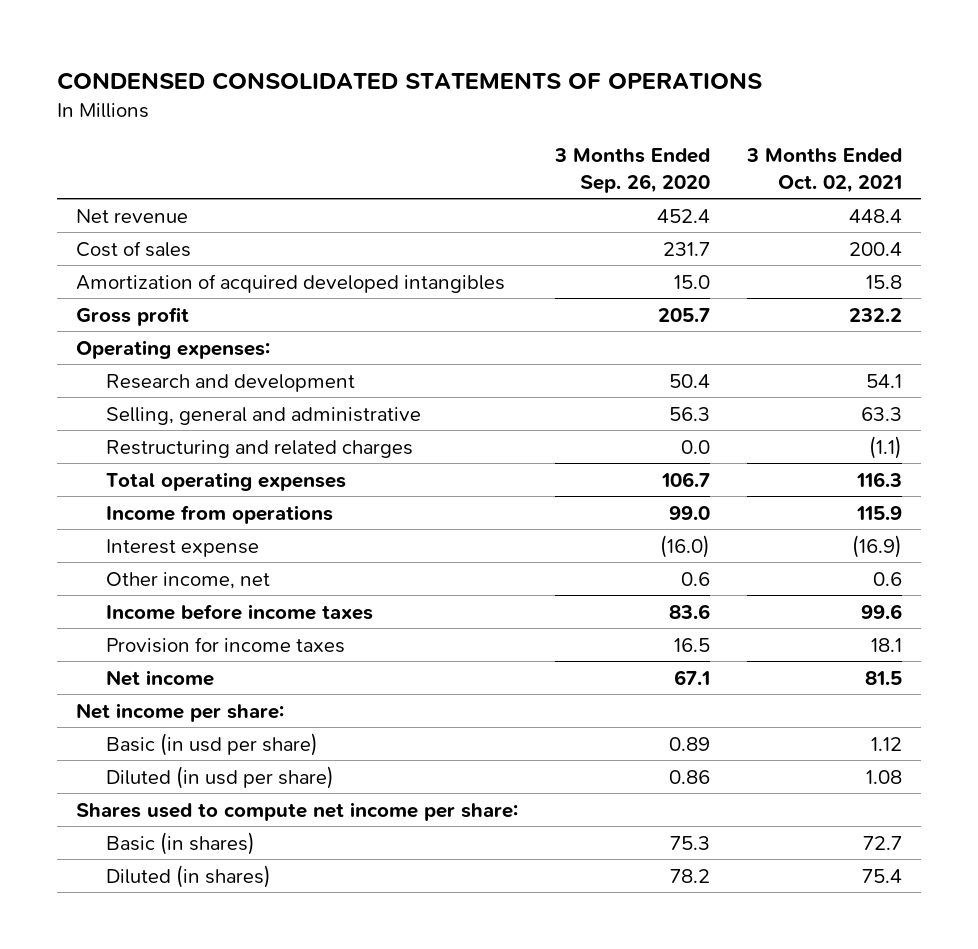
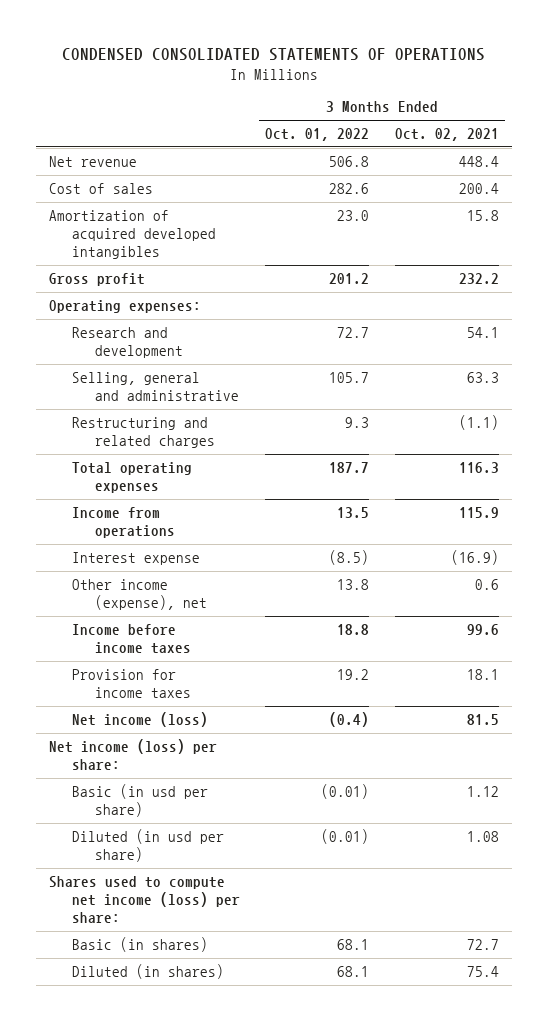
[554,147,711,193] 3 Months Ended Sep. 26, 2020 -> none
none -> [265,128,370,142] Oct. 01, 2022
[105,571,270,589] Other income, net -> [71,579,208,610] Other income (expense), net
[105,669,214,686] Net income -> [71,712,208,728] Net income (loss)
[75,702,284,722] Net income per share: -> [48,739,217,770] Net income (loss) per share:
[75,801,518,821] Shares used to compute net income per share: -> [48,876,240,923] Shares used to compute net income (loss) per share:

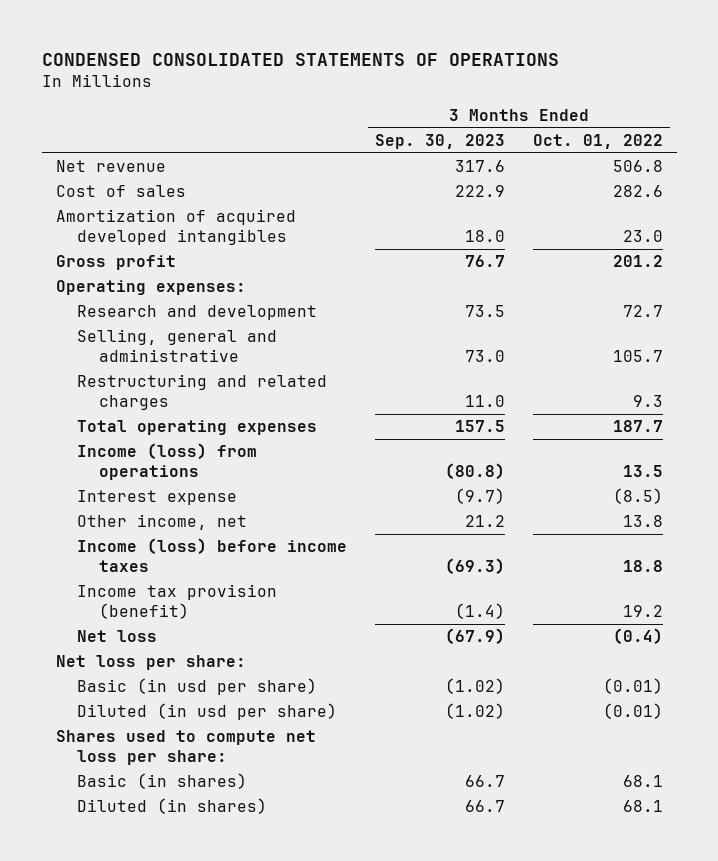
[394,128,499,142] Oct. 02, 2021 -> none
none -> [375,134,506,150] Sep. 30, 2023
[71,507,176,538] Income from operations -> [77,443,258,481] Income (loss) from operations
[71,579,208,610] Other income (expense), net -> [77,514,248,531] Other income, net
[71,624,192,654] Income before income taxes -> [77,538,348,573] Income (loss) before income taxes
[71,669,192,698] Provision for income taxes -> [77,584,278,620] Income tax provision (benefit)
[71,712,208,728] Net income (loss) -> [77,630,158,643] Net loss
[48,739,217,770] Net income (loss) per share: -> [55,655,246,671] Net loss per share:
[48,876,240,923] Shares used to compute net income (loss) per share: -> [55,730,316,766] Shares used to compute net loss per share:

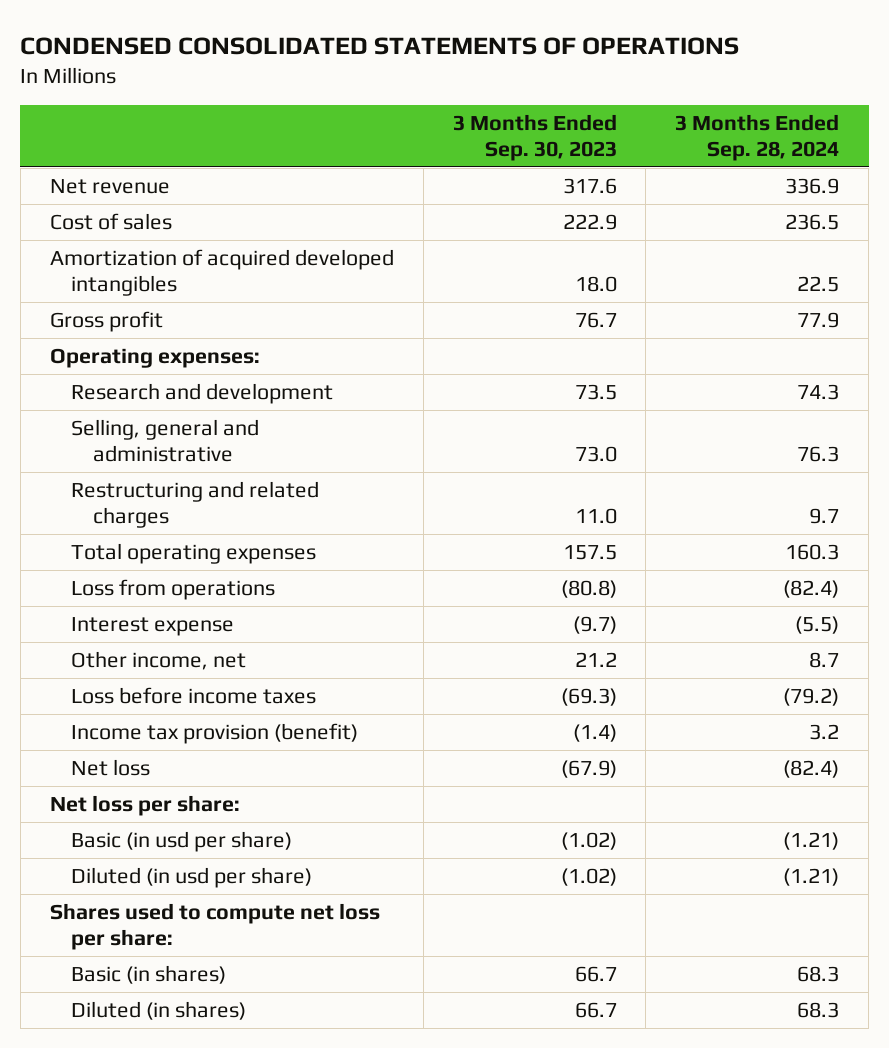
[532,134,663,150] Oct. 01, 2022 -> none
none -> [675,113,840,161] 3 Months Ended Sep. 28, 2024
[77,443,258,481] Income (loss) from operations -> [71,579,276,601] Loss from operations
[77,538,348,573] Income (loss) before income taxes -> [71,687,317,705] Loss before income taxes

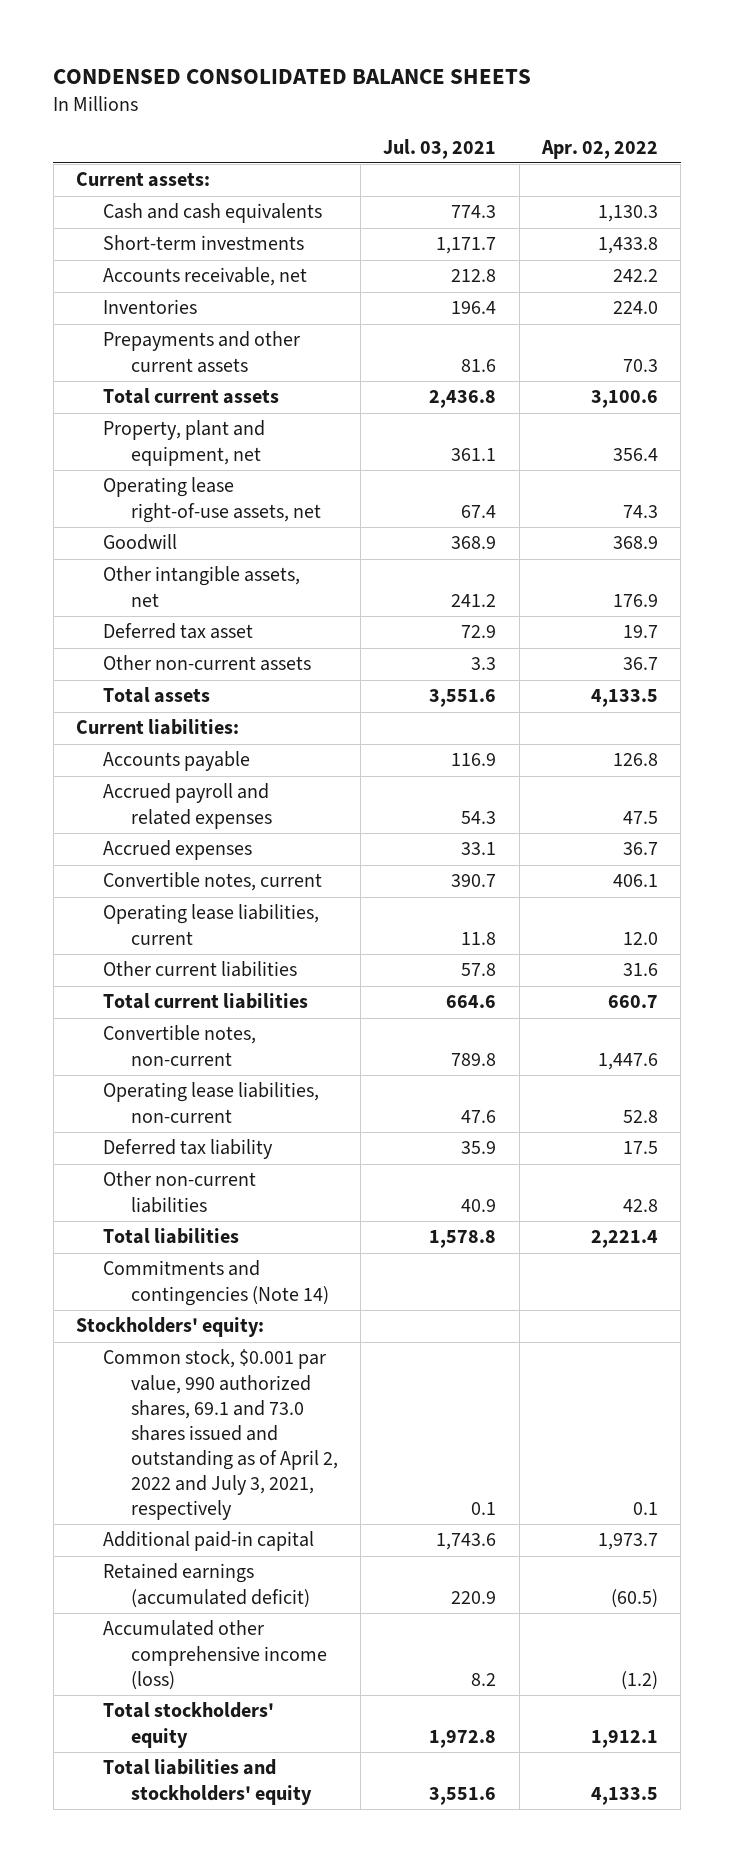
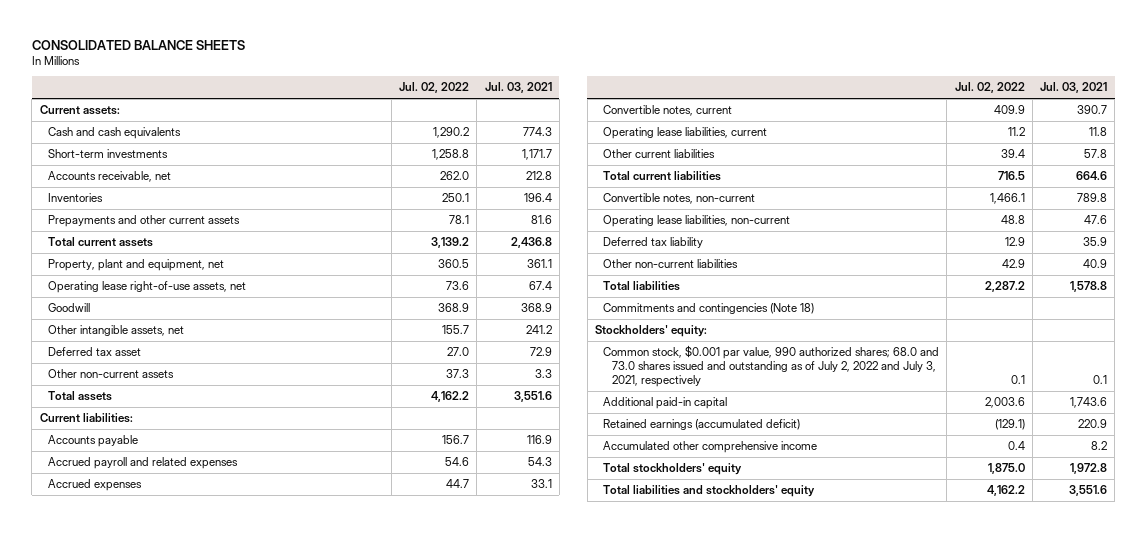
[53,69,532,85] CONDENSED CONSOLIDATED BALANCE SHEETS -> [31,39,245,50] CONSOLIDATED BALANCE SHEETS
[541,139,659,159] Apr. 02, 2022 -> none
none -> [399,82,470,94] Jul. 02, 2022
[103,1260,329,1306] Commitments and contingencies (Note 14) -> [603,303,815,315] Commitments and contingencies (Note 18)
[103,1349,338,1520] Common stock, $0.001 par value, 990 authorized shares, 69.1 and 73.0 shares issued and outstanding as of April 2, 2022 and July 3, 2021, respectively -> [603,345,940,388] Common stock, $0.001 par value, 990 authorized shares; 68.0 and 73.0 shares issued and outstanding as of July 2, 2022 and July 3, 2021, respectively
[103,1620,327,1690] Accumulated other comprehensive income (loss) -> [603,441,818,454] Accumulated other comprehensive income

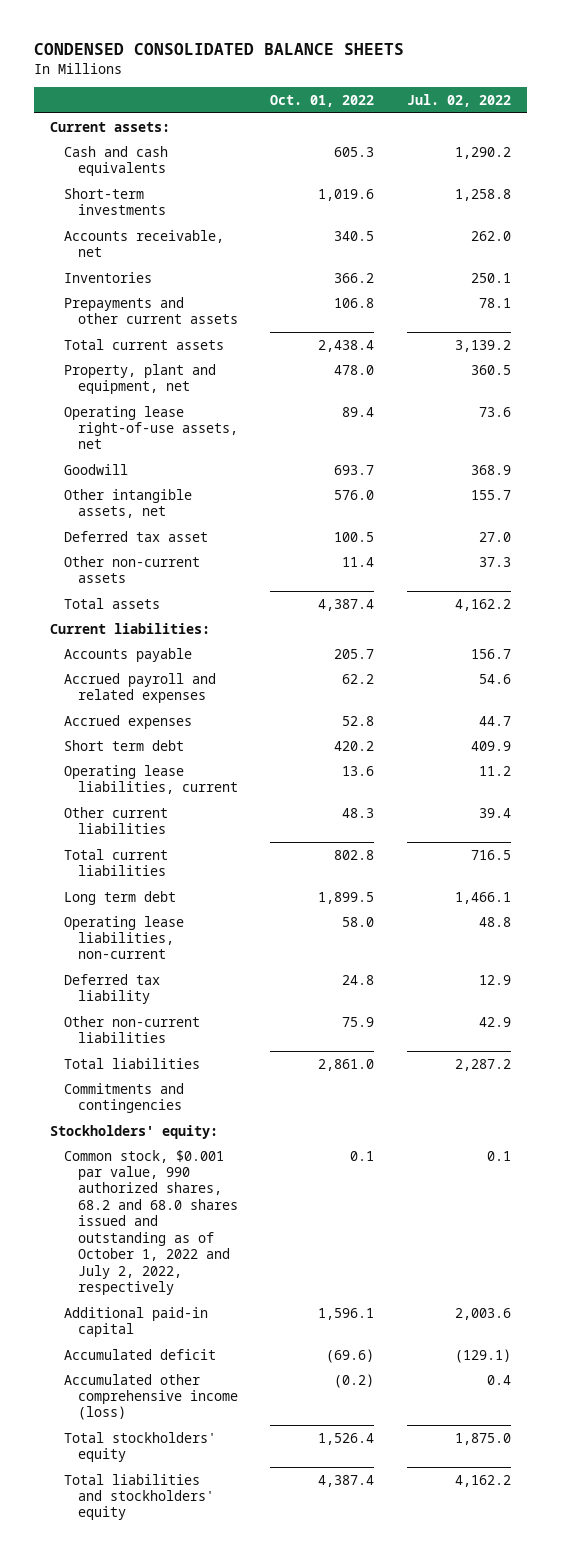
[31,39,245,50] CONSOLIDATED BALANCE SHEETS -> [33,43,404,56] CONDENSED CONSOLIDATED BALANCE SHEETS
[484,82,552,94] Jul. 03, 2021 -> none
none -> [270,94,375,107] Oct. 01, 2022
[603,105,733,117] Convertible notes, current -> [64,739,185,751] Short term debt
[603,193,756,205] Convertible notes, non-current -> [64,890,177,905] Long term debt
[603,303,815,315] Commitments and contingencies (Note 18) -> [64,1082,185,1114] Commitments and contingencies
[603,345,940,388] Common stock, $0.001 par value, 990 authorized shares; 68.0 and 73.0 shares issued and outstanding as of July 2, 2022 and July 3, 2021, respectively -> [64,1149,238,1296] Common stock, $0.001 par value, 990 authorized shares, 68.2 and 68.0 shares issued and outstanding as of October 1, 2022 and July 2, 2022, respectively
[603,419,801,431] Retained earnings (accumulated deficit) -> [64,1348,217,1360] Accumulated deficit
[603,441,818,454] Accumulated other comprehensive income -> [64,1373,238,1421] Accumulated other comprehensive income (loss)

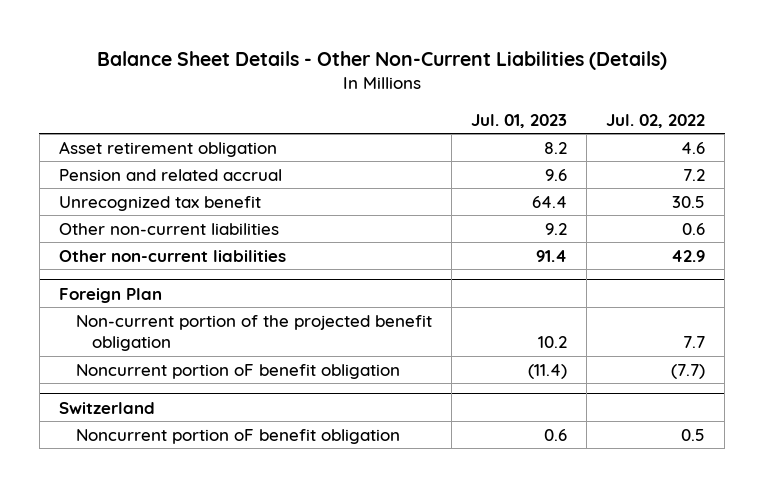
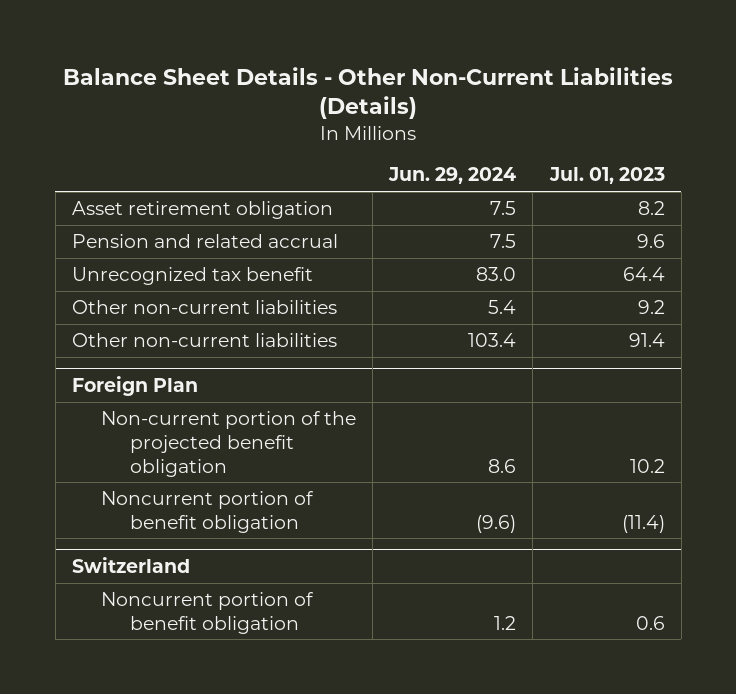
[606,113,706,128] Jul. 02, 2022 -> none
none -> [388,167,517,185] Jun. 29, 2024
[75,363,400,379] Noncurrent portion oF benefit obligation -> [100,490,314,533] Noncurrent portion of benefit obligation
[75,428,400,444] Noncurrent portion oF benefit obligation -> [100,591,314,634] Noncurrent portion of benefit obligation

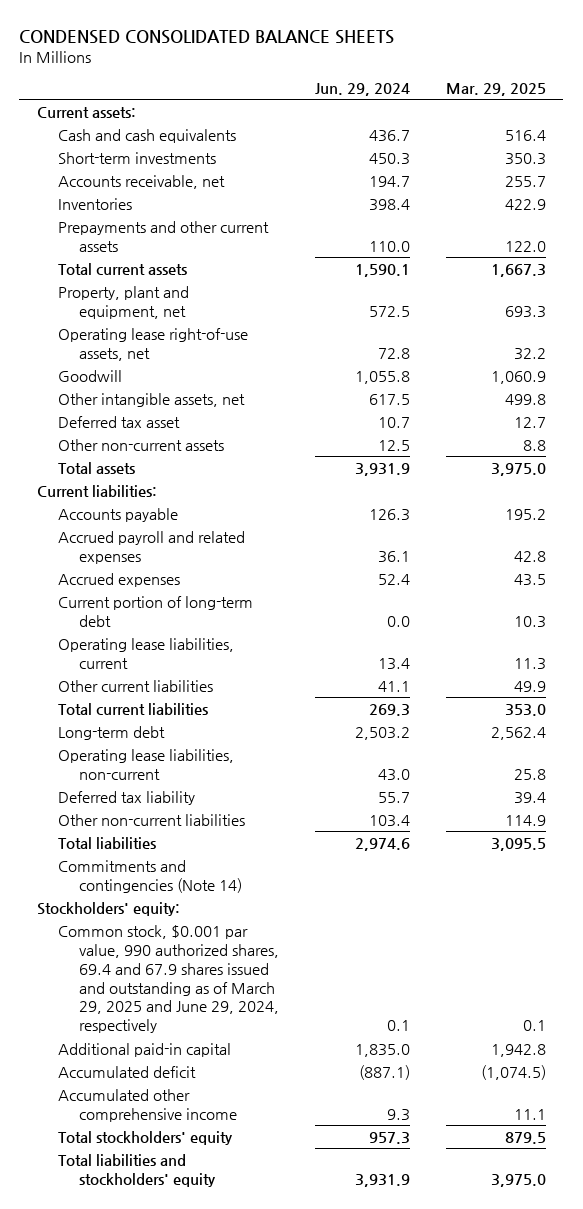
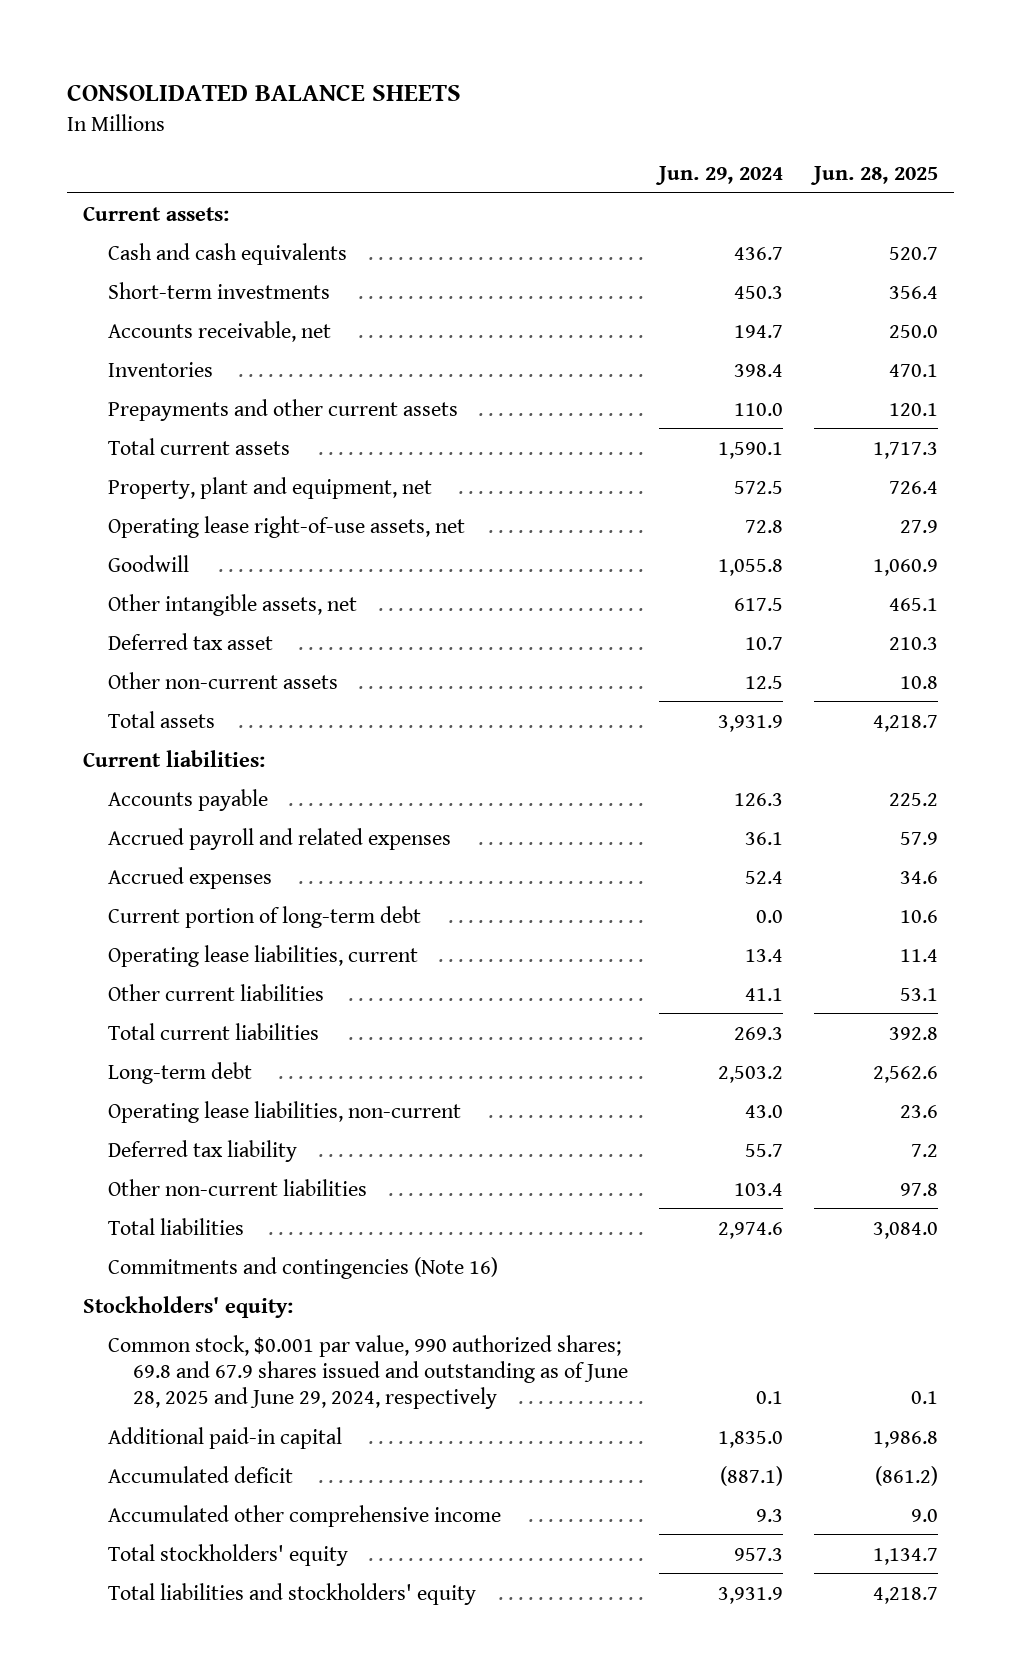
[19,29,395,44] CONDENSED CONSOLIDATED BALANCE SHEETS -> [67,84,462,102] CONSOLIDATED BALANCE SHEETS
[445,82,546,96] Mar. 29, 2025 -> none
none -> [810,166,939,186] Jun. 28, 2025
[58,859,243,893] Commitments and contingencies (Note 14) -> [107,1256,498,1279] Commitments and contingencies (Note 16)
[58,924,280,1034] Common stock, $0.001 par value, 990 authorized shares, 69.4 and 67.9 shares issued and outstanding as of March 29, 2025 and June 29, 2024, respectively -> [107,1334,628,1410] Common stock, $0.001 par value, 990 authorized shares; 69.8 and 67.9 shares issued and outstanding as of June 28, 2025 and June 29, 2024, respectively

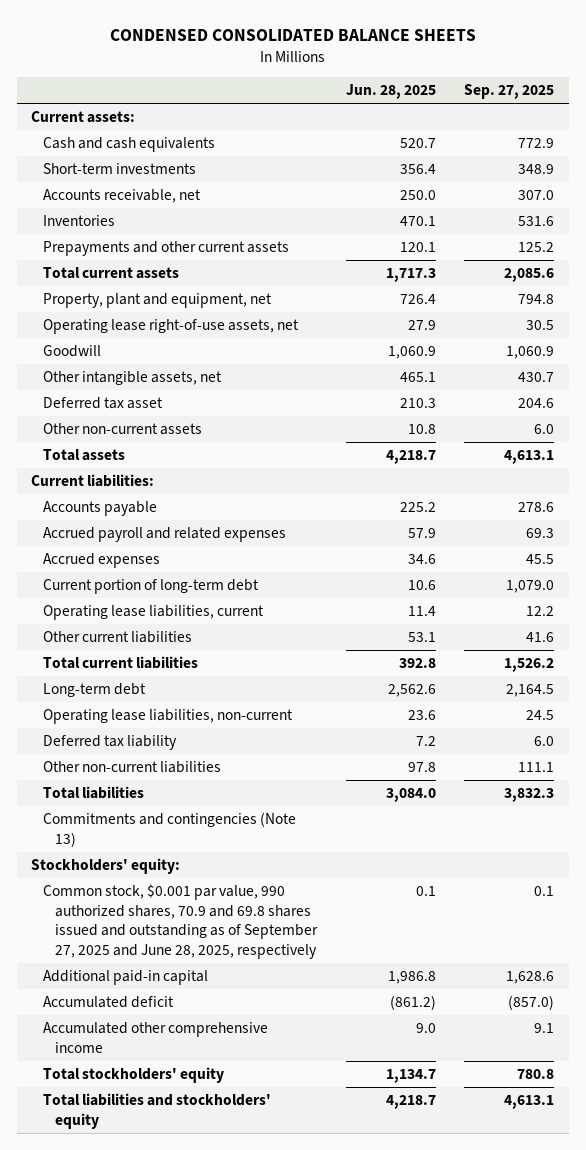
[67,84,462,102] CONSOLIDATED BALANCE SHEETS -> [109,28,476,41] CONDENSED CONSOLIDATED BALANCE SHEETS
[655,166,784,186] Jun. 29, 2024 -> none
none -> [464,84,555,100] Sep. 27, 2025
[107,1256,498,1279] Commitments and contingencies (Note 16) -> [43,812,297,847] Commitments and contingencies (Note 13)
[107,1334,628,1410] Common stock, $0.001 par value, 990 authorized shares; 69.8 and 67.9 shares issued and outstanding as of June 28, 2025 and June 29, 2024, respectively -> [43,884,318,959] Common stock, $0.001 par value, 990 authorized shares, 70.9 and 69.8 shares issued and outstanding as of September 27, 2025 and June 28, 2025, respectively

